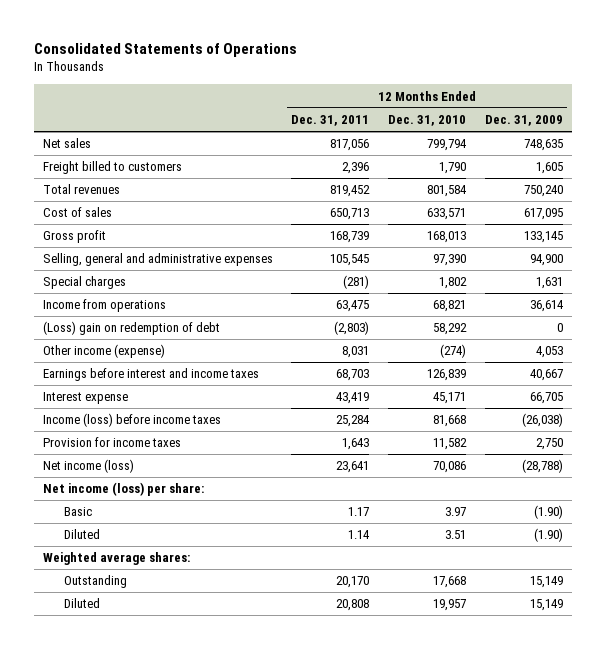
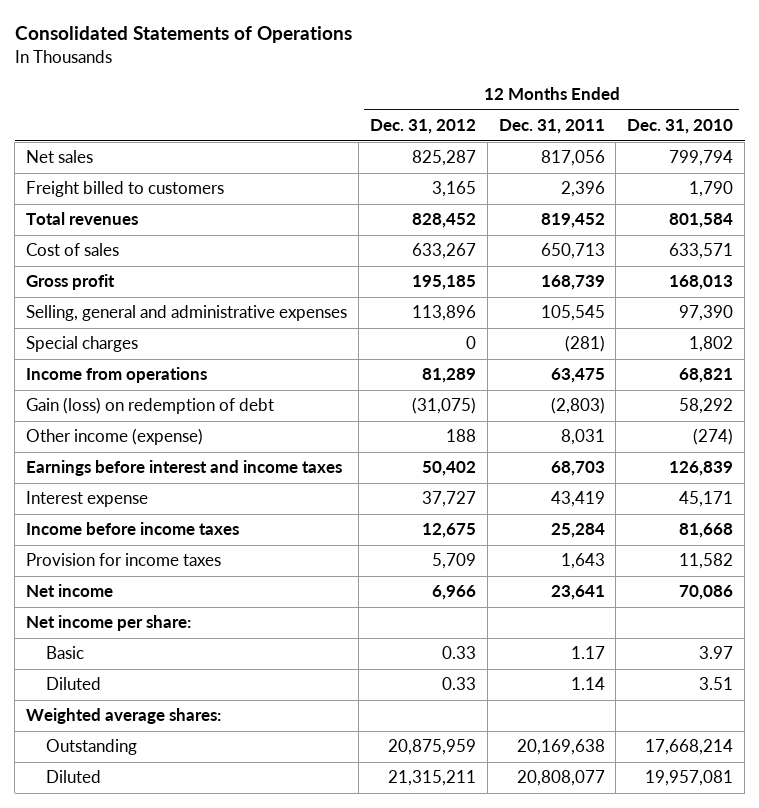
[484,115,563,127] Dec. 31, 2009 -> none
none -> [369,119,476,135] Dec. 31, 2012
[42,321,220,336] (Loss) gain on redemption of debt -> [26,397,275,415] Gain (loss) on redemption of debt
[42,413,221,428] Income (loss) before income taxes -> [26,522,240,536] Income before income taxes
[42,459,134,474] Net income (loss) -> [26,584,114,598] Net income
[42,482,204,497] Net income (loss) per share: -> [26,615,192,632] Net income per share:
[336,576,370,589] 20,170 -> [516,739,605,756] 20,169,638
[433,576,467,589] 17,668 -> [645,739,734,756] 17,668,214
[336,599,370,612] 20,808 -> [516,770,605,787] 20,808,077
[433,599,467,612] 19,957 -> [645,770,734,787] 19,957,081

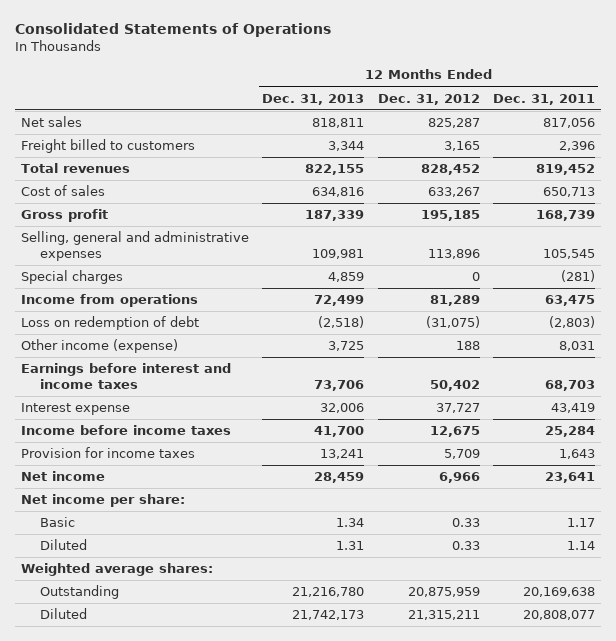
[627,119,734,135] Dec. 31, 2010 -> none
none -> [262,93,365,105] Dec. 31, 2013
[26,397,275,415] Gain (loss) on redemption of debt -> [21,316,200,331] Loss on redemption of debt

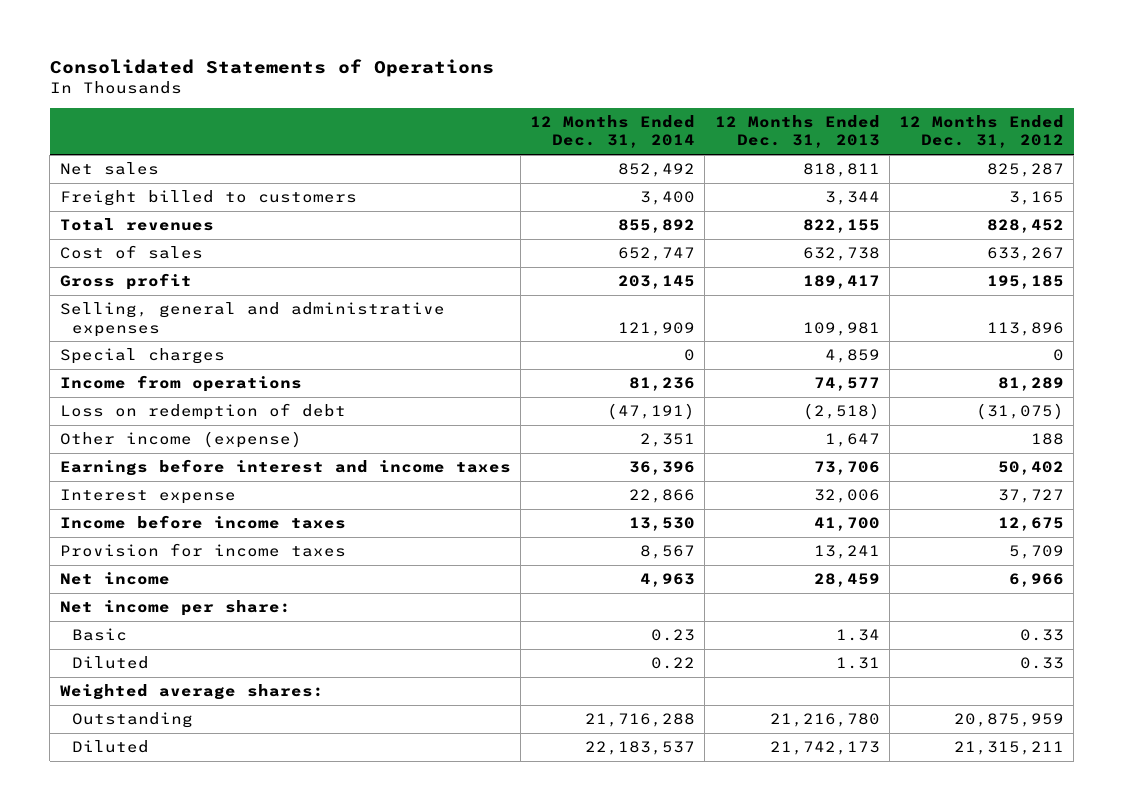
[492,93,595,105] Dec. 31, 2011 -> none
none -> [530,114,696,149] 12 Months Ended Dec. 31, 2014
[312,187,365,198] 634,816 -> [802,247,880,262] 632,738
[305,210,365,222] 187,339 -> [802,275,880,290] 189,417
[314,295,365,307] 72,499 -> [813,377,880,392] 74,577
[328,341,365,352] 3,725 -> [824,433,880,448] 1,647

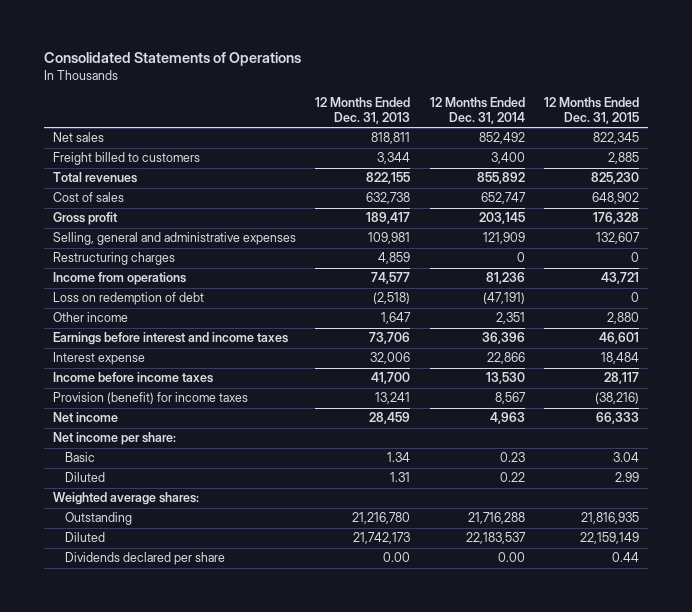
[899,114,1065,149] 12 Months Ended Dec. 31, 2012 -> none
none -> [543,96,639,124] 12 Months Ended Dec. 31, 2015
[59,348,225,365] Special charges -> [53,252,176,266] Restructuring charges
[59,431,302,449] Other income (expense) -> [53,312,129,323] Other income
[59,543,346,558] Provision for income taxes -> [53,392,249,405] Provision (benefit) for income taxes
none -> [64,552,225,566] Dividends declared per share

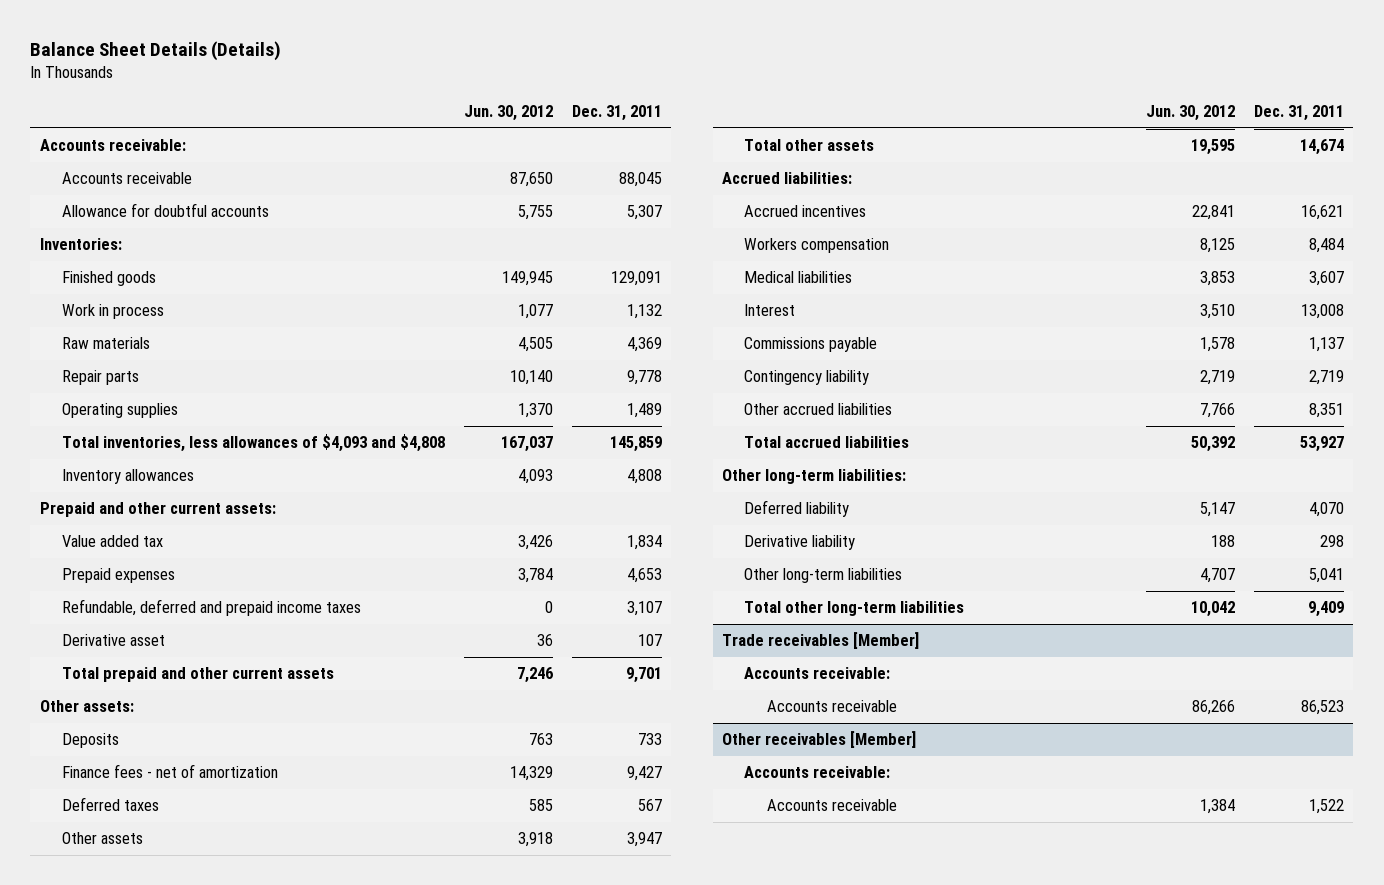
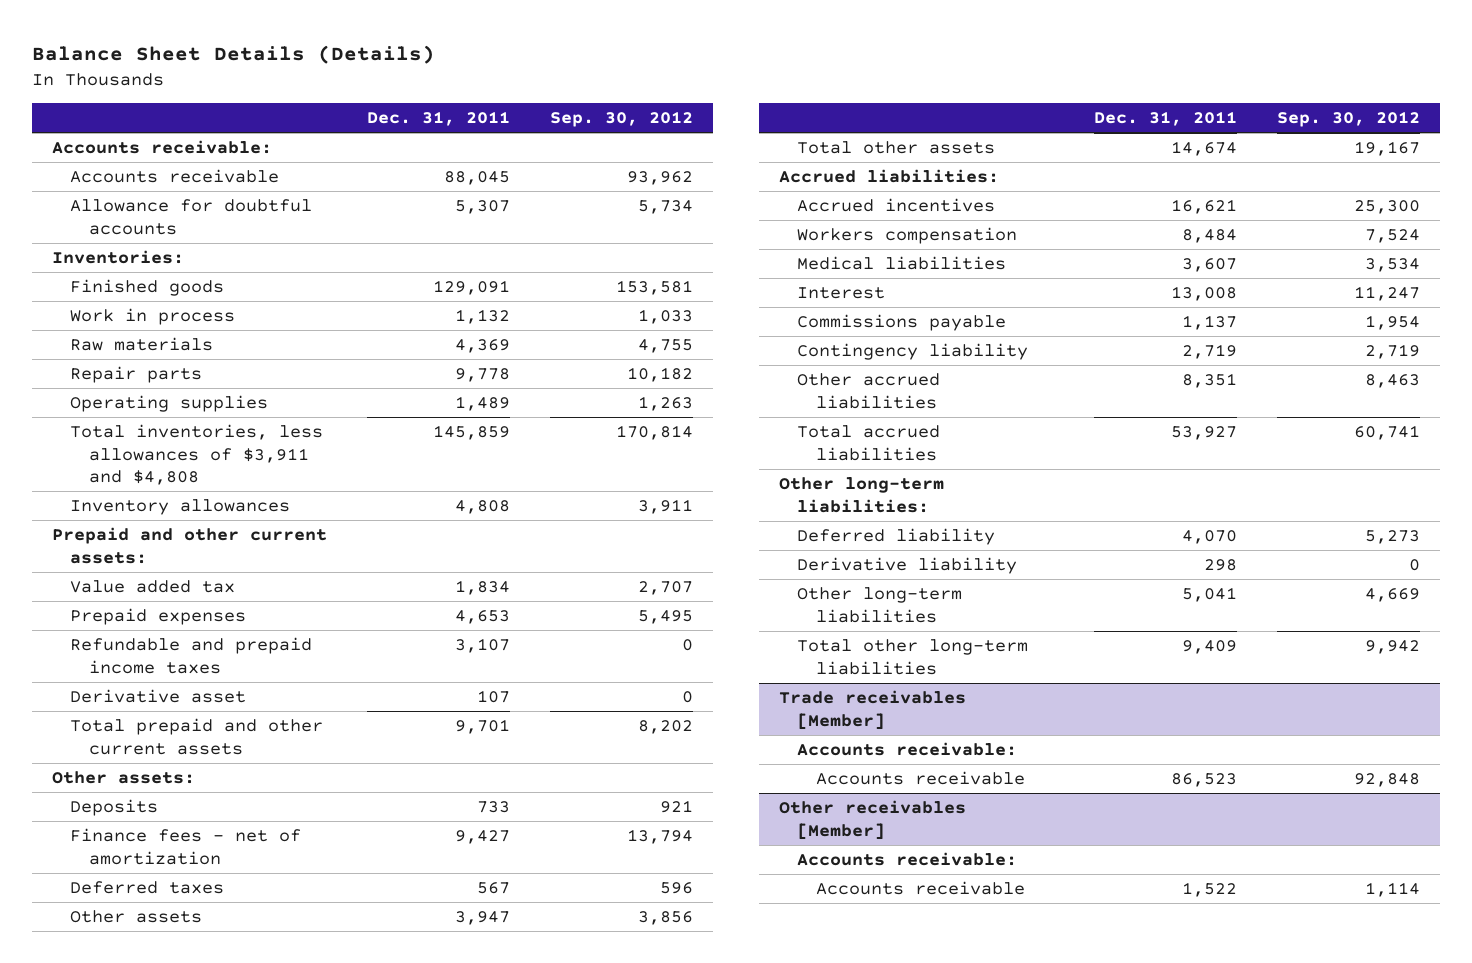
[464,105,554,122] Jun. 30, 2012 -> none
none -> [550,110,694,127] Sep. 30, 2012
[62,434,446,453] Total inventories, less allowances of $4,093 and $4,808 -> [70,423,324,486] Total inventories, less allowances of $3,911 and $4,808
[62,599,362,617] Refundable, deferred and prepaid income taxes -> [70,636,313,674] Refundable and prepaid income taxes

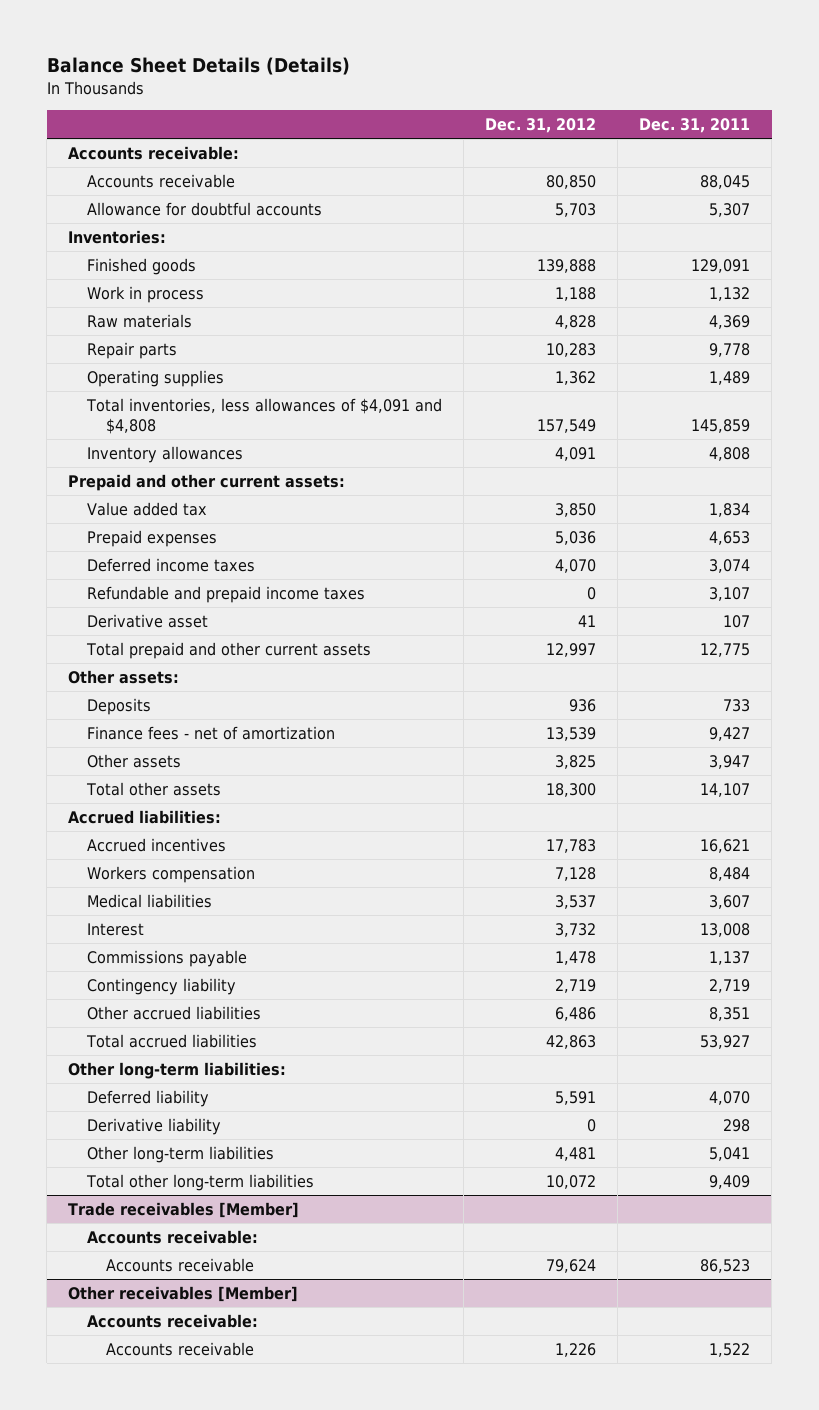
[550,110,694,127] Sep. 30, 2012 -> none
none -> [485,117,597,133] Dec. 31, 2012
[70,423,324,486] Total inventories, less allowances of $3,911 and $4,808 -> [85,397,442,435] Total inventories, less allowances of $4,091 and $4,808
none -> [86,557,255,572] Deferred income taxes
[454,718,510,734] 9,701 -> [700,642,751,657] 12,775
[70,880,225,894] Deferred taxes -> none
[1170,140,1237,156] 14,674 -> [700,782,751,797] 14,107

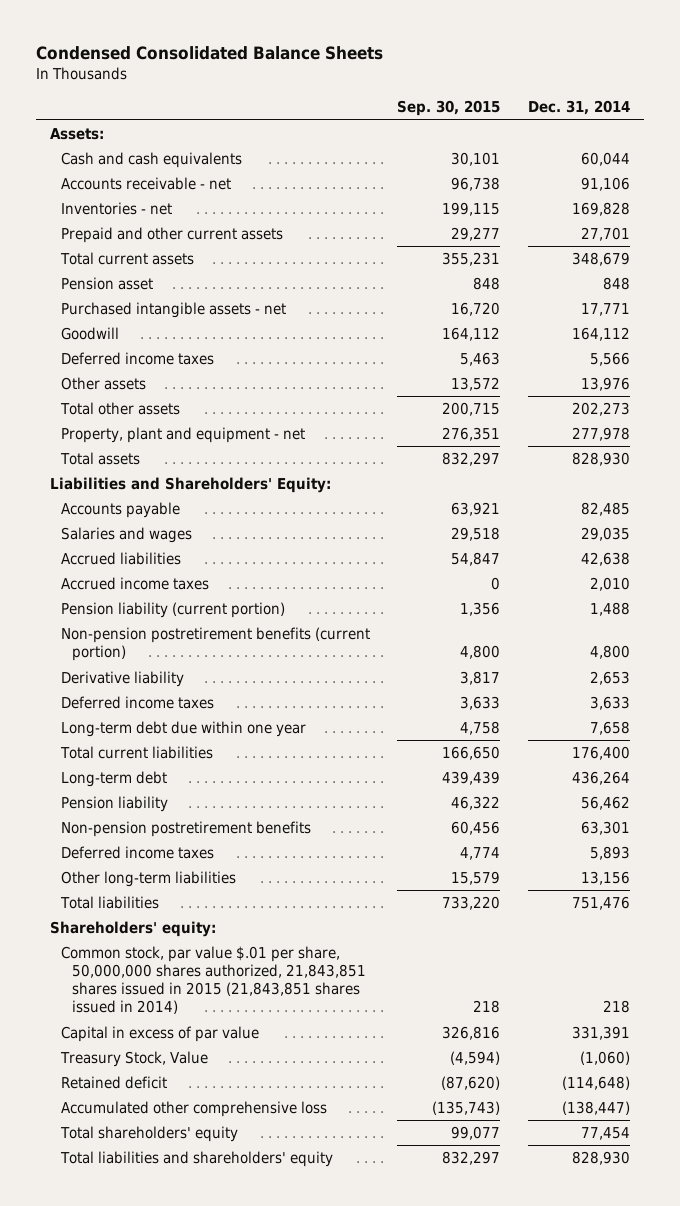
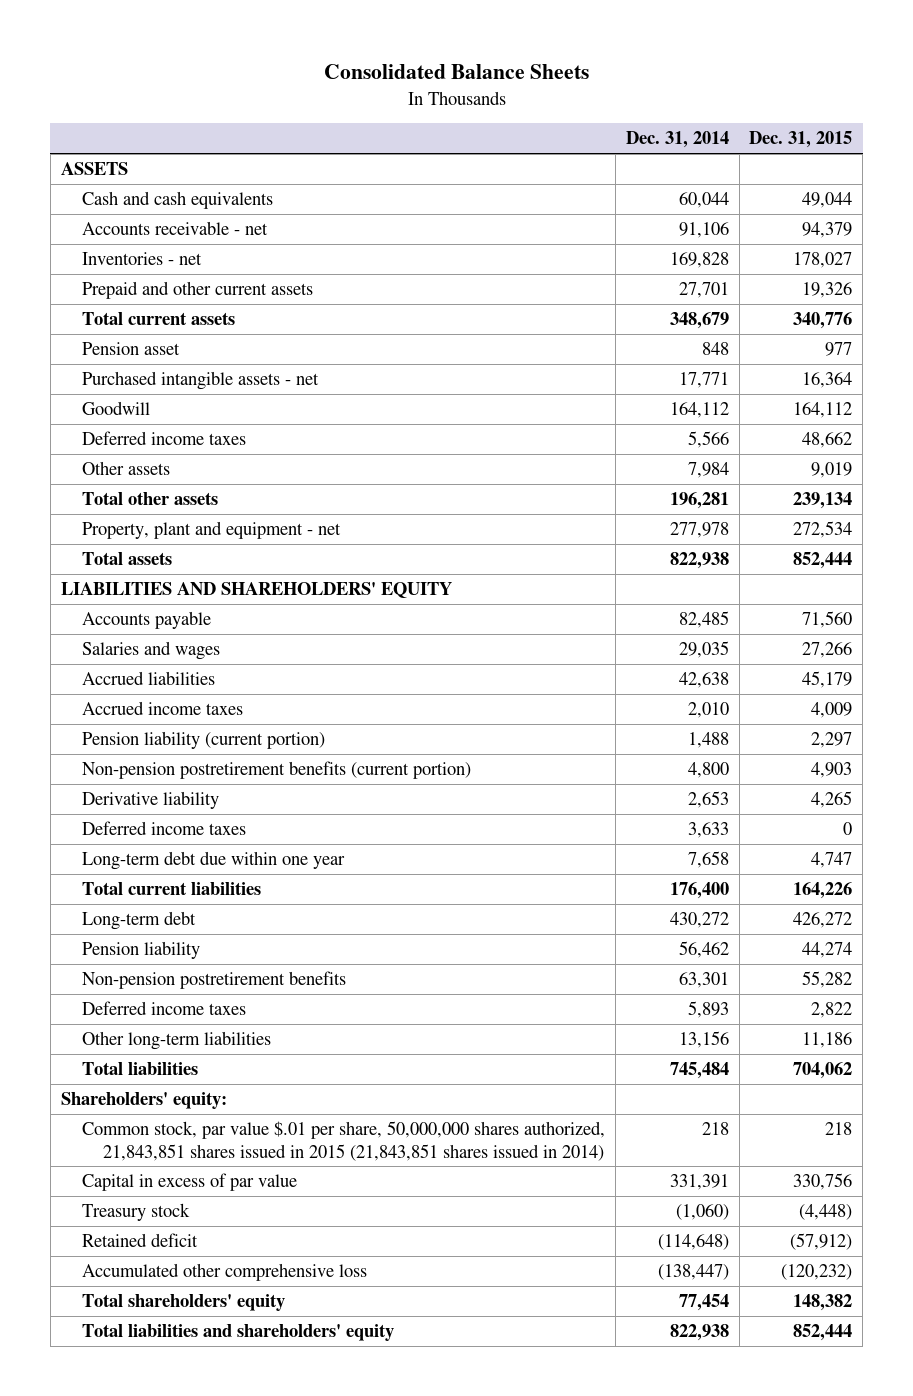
[35,46,383,61] Condensed Consolidated Balance Sheets -> [323,64,589,80] Consolidated Balance Sheets
[397,100,501,117] Sep. 30, 2015 -> none
none -> [749,131,853,149] Dec. 31, 2015
[49,128,104,141] Assets: -> [60,162,128,176] ASSETS
[581,377,631,392] 13,976 -> [687,462,729,479] 7,984
[572,402,631,417] 202,273 -> [669,492,729,510] 196,281
[572,452,631,467] 828,930 -> [669,552,729,570] 822,938
[49,477,331,494] Liabilities and Shareholders' Equity: -> [60,582,452,599] LIABILITIES AND SHAREHOLDERS' EQUITY
[572,771,631,786] 436,264 -> [669,912,729,929] 430,272
[572,896,631,911] 751,476 -> [669,1062,729,1080] 745,484
[59,1051,208,1068] Treasury Stock, Value -> [81,1203,190,1222] Treasury stock
[572,1151,631,1166] 828,930 -> [669,1324,729,1342] 822,938

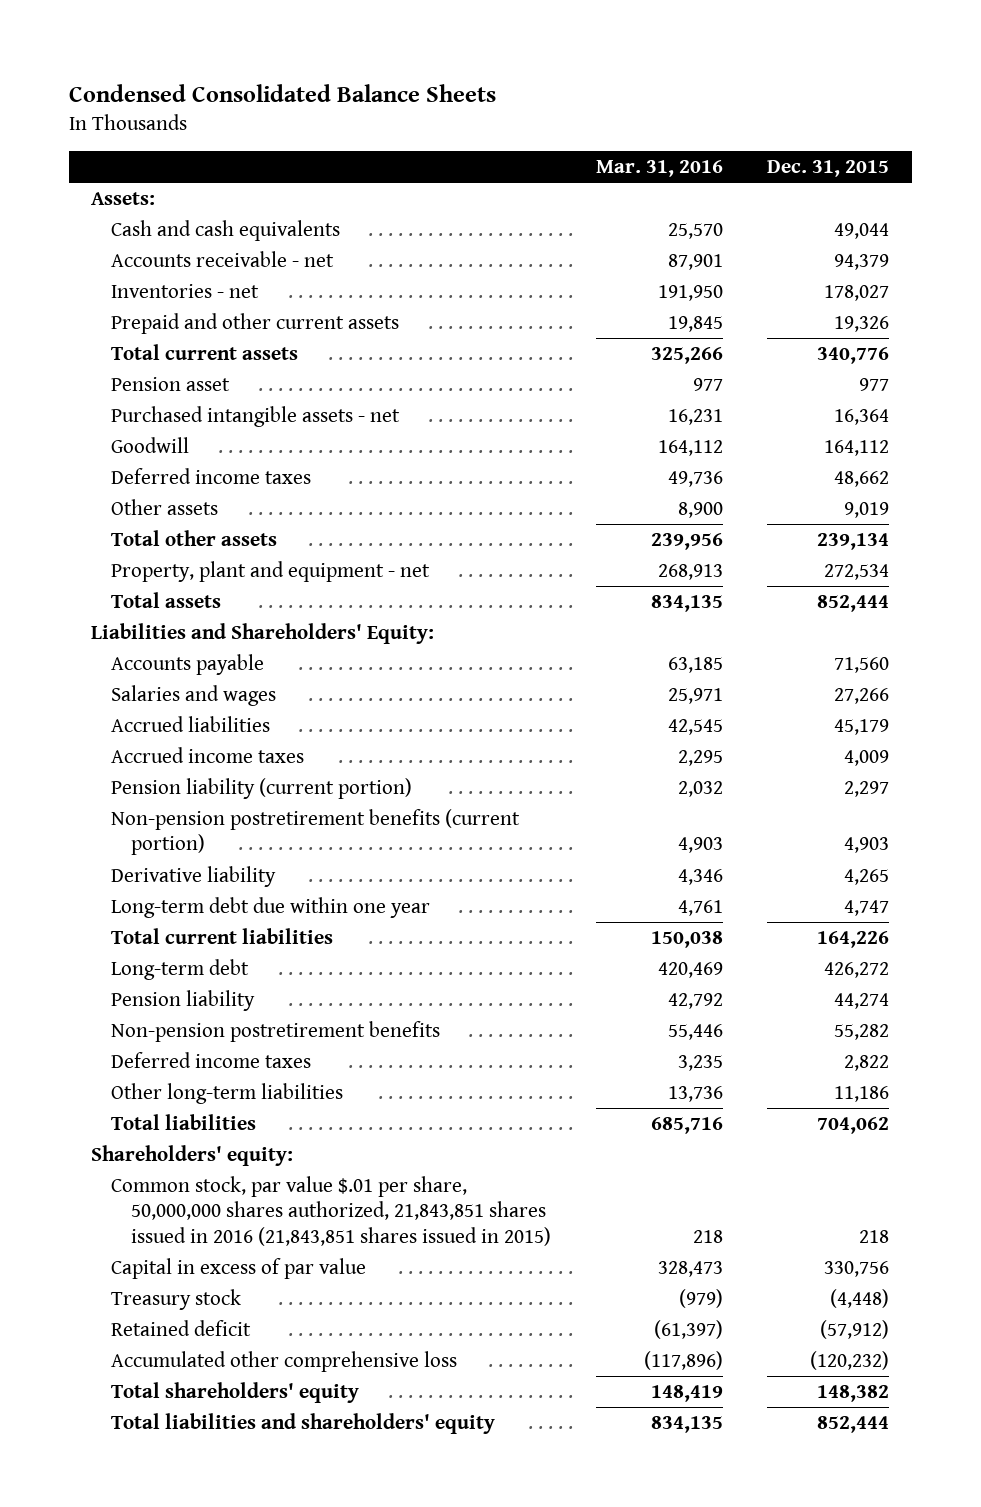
[323,64,589,80] Consolidated Balance Sheets -> [68,83,496,102] Condensed Consolidated Balance Sheets
[625,131,729,149] Dec. 31, 2014 -> none
none -> [595,160,723,178] Mar. 31, 2016
[60,162,128,176] ASSETS -> [91,192,156,206] Assets:
[60,582,452,599] LIABILITIES AND SHAREHOLDERS' EQUITY -> [91,623,435,645] Liabilities and Shareholders' Equity:
[81,821,246,836] Deferred income taxes -> none
[81,1121,605,1161] Common stock, par value $.01 per share, 50,000,000 shares authorized, 21,843,851 shares issued in 2015 (21,843,851 shares issued in 2014) -> [111,1176,551,1246] Common stock, par value $.01 per share, 50,000,000 shares authorized, 21,843,851 shares issued in 2016 (21,843,851 shares issued in 2015)

